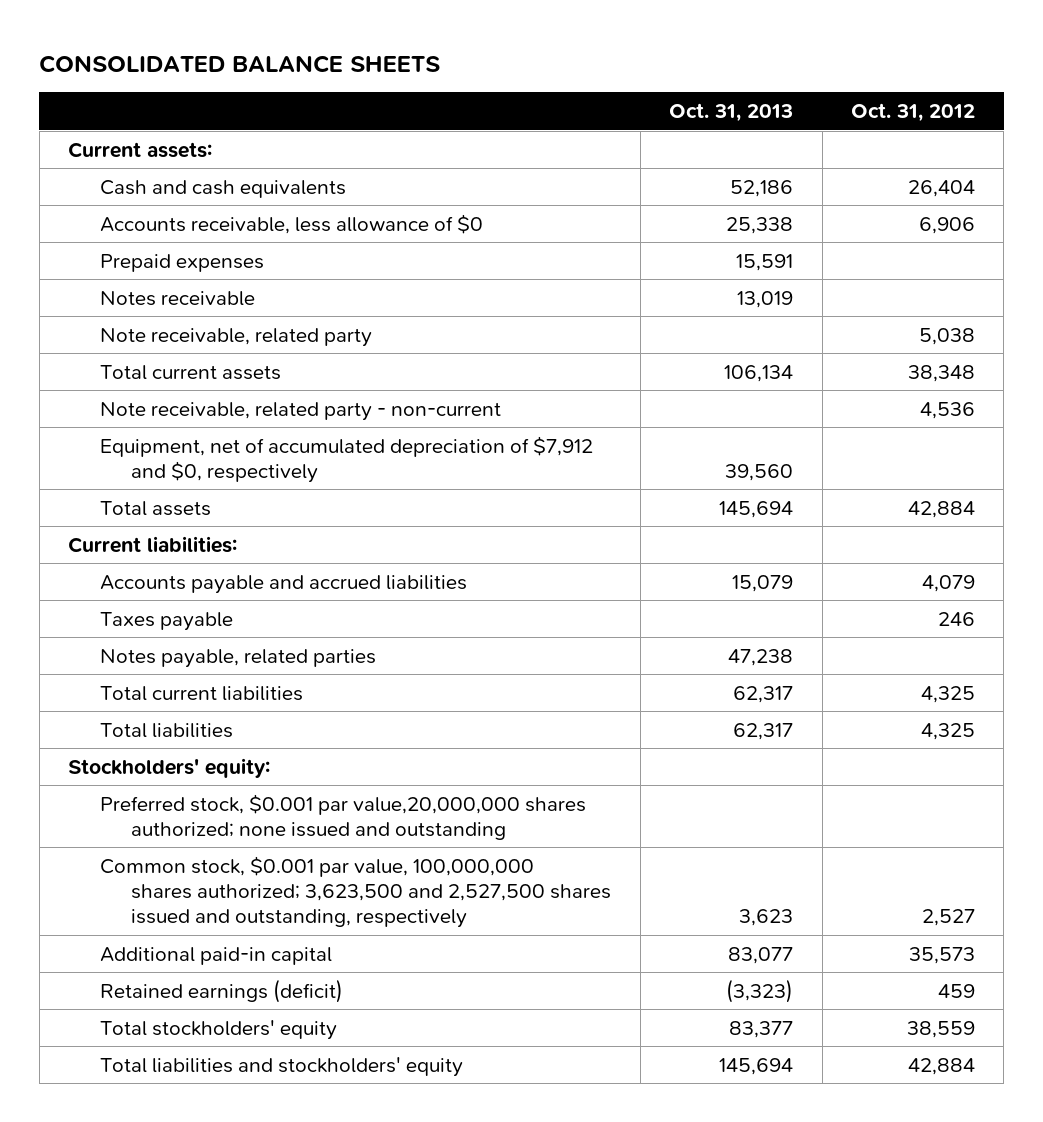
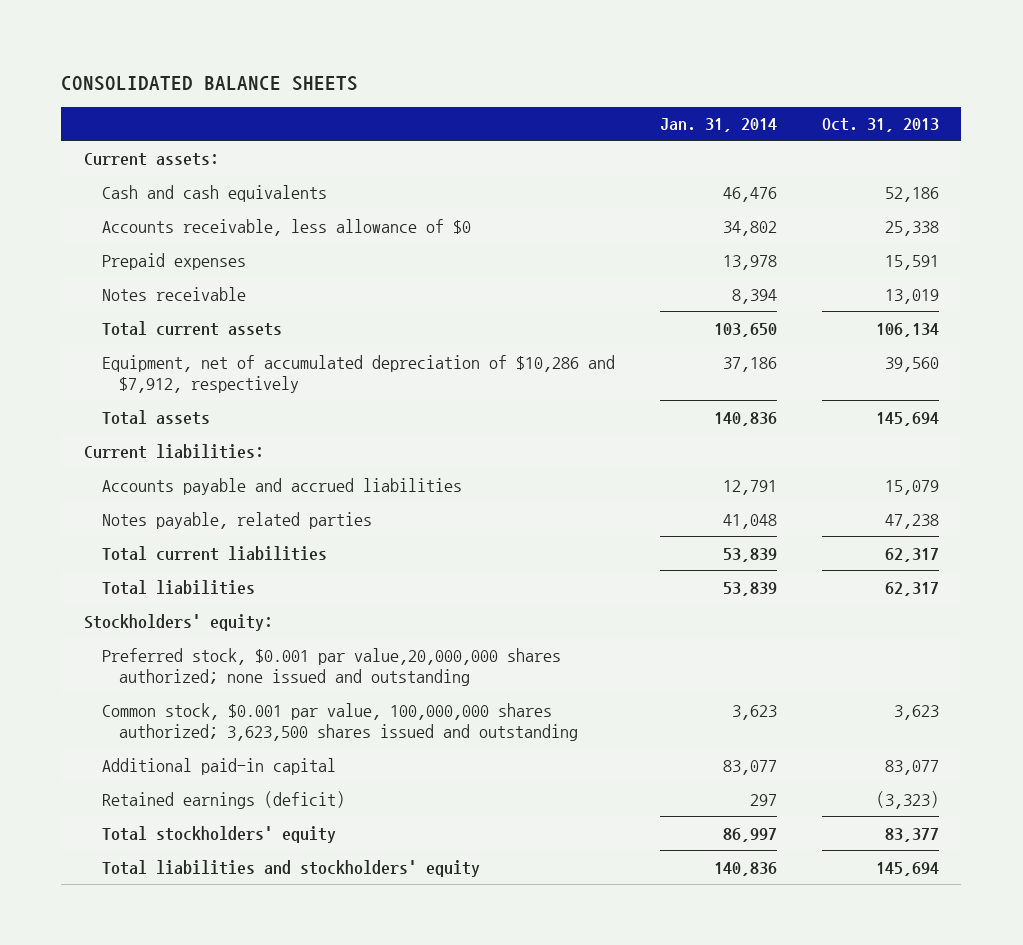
[850,103,975,123] Oct. 31, 2012 -> none
none -> [659,118,777,133] Jan. 31, 2014
[99,327,372,347] Note receivable, related party -> none
[99,401,501,421] Note receivable, related party - non-current -> none
[99,435,593,483] Equipment, net of accumulated depreciation of $7,912 and $0, respectively -> [101,354,615,394] Equipment, net of accumulated depreciation of $10,286 and $7,912, respectively
[99,611,233,631] Taxes payable -> none
[99,855,612,929] Common stock, $0.001 par value, 100,000,000 shares authorized; 3,623,500 and 2,527,500 shares issued and outstanding, respectively -> [101,702,579,742] Common stock, $0.001 par value, 100,000,000 shares authorized; 3,623,500 shares issued and outstanding

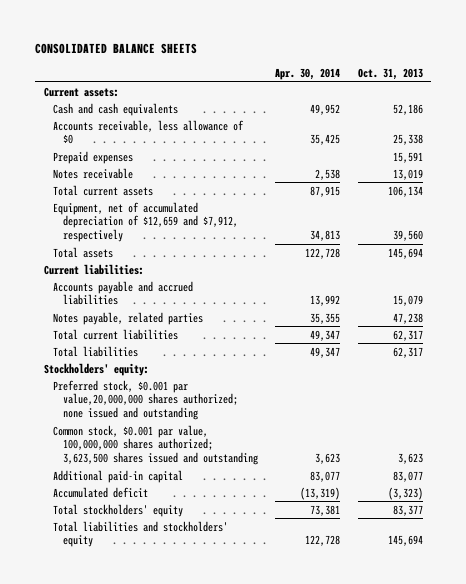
[659,118,777,133] Jan. 31, 2014 -> none
none -> [275,68,341,81] Apr. 30, 2014
[101,354,615,394] Equipment, net of accumulated depreciation of $10,286 and $7,912, respectively -> [53,201,239,242] Equipment, net of accumulated depreciation of $12,659 and $7,912, respectively
[101,790,345,809] Retained earnings (deficit) -> [53,486,149,498] Accumulated deficit

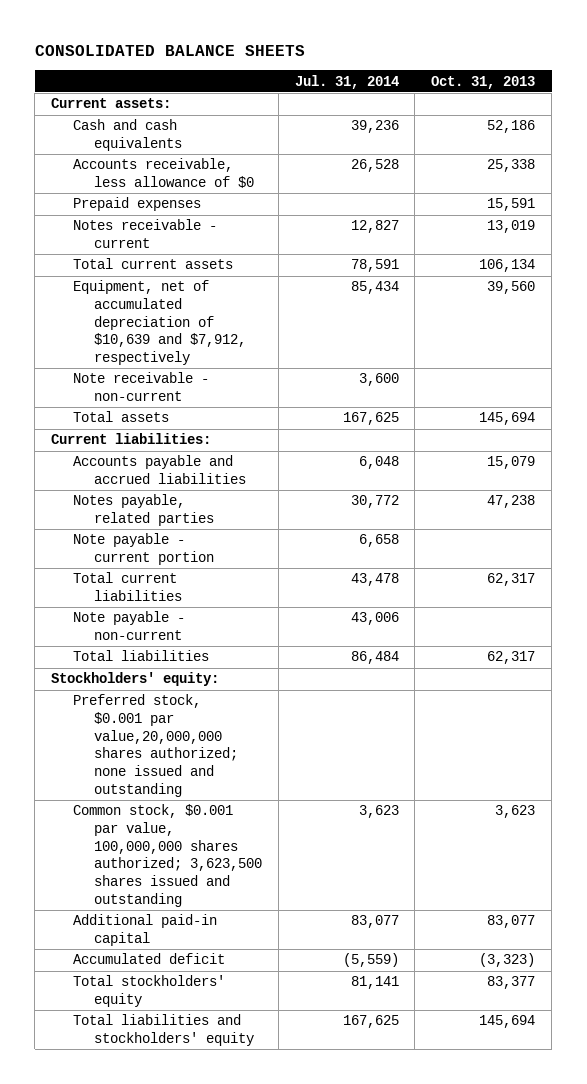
[275,68,341,81] Apr. 30, 2014 -> none
none -> [294,74,399,89] Jul. 31, 2014
[53,167,134,179] Notes receivable -> [72,219,217,249] Notes receivable - current
[53,201,239,242] Equipment, net of accumulated depreciation of $12,659 and $7,912, respectively -> [72,280,246,365] Equipment, net of accumulated depreciation of $10,639 and $7,912, respectively
none -> [72,372,209,402] Note receivable - non-current
none -> [72,533,214,566] Note payable - current portion
none -> [72,611,185,641] Note payable - non-current

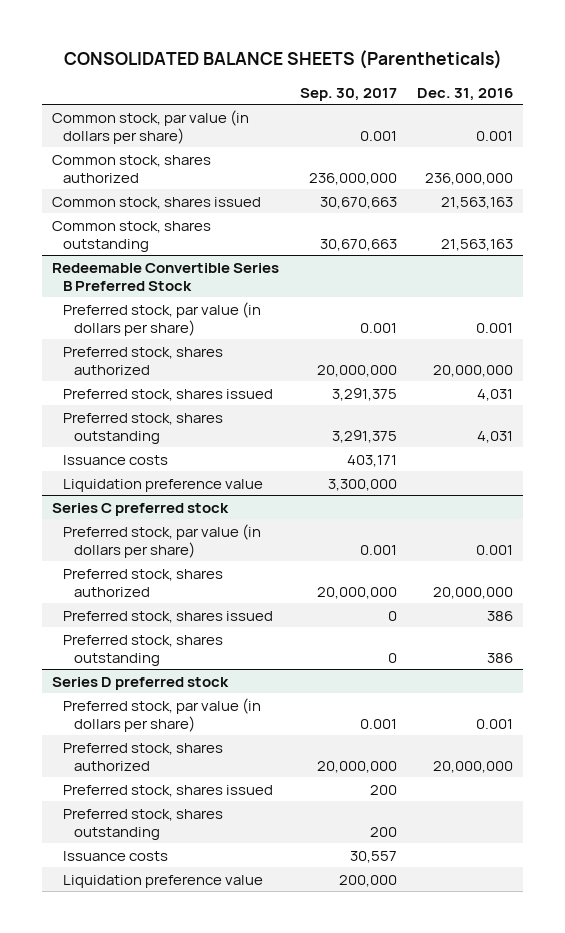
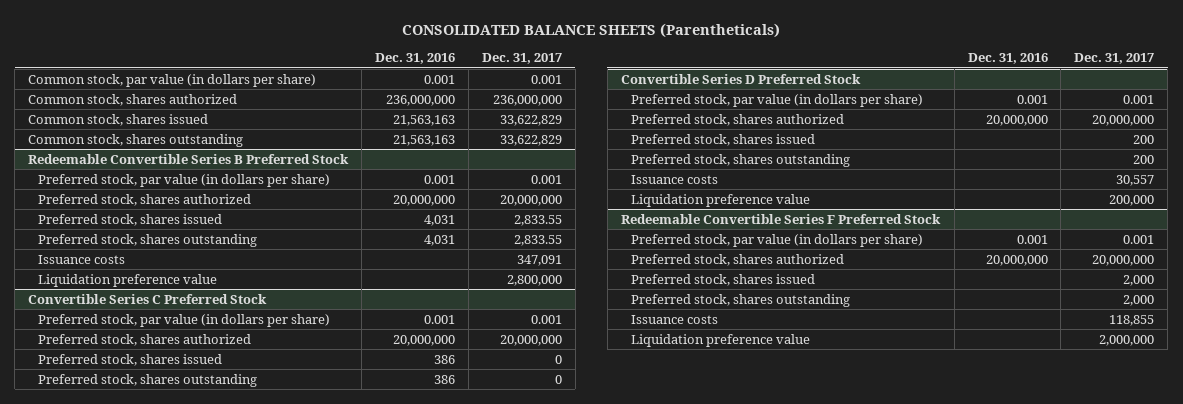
[299,87,397,101] Sep. 30, 2017 -> none
none -> [481,53,562,65] Dec. 31, 2017
[51,502,229,516] Series C preferred stock -> [28,293,268,304] Convertible Series C Preferred Stock
[51,676,229,690] Series D preferred stock -> [620,73,861,84] Convertible Series D Preferred Stock
none -> [620,213,941,224] Redeemable Convertible Series F Preferred Stock
none -> [630,233,923,247] Preferred stock, par value (in dollars per share)
none -> [630,253,844,266] Preferred stock, shares authorized
none -> [630,273,815,286] Preferred stock, shares issued
none -> [630,293,850,307] Preferred stock, shares outstanding
none -> [630,314,718,324] Issuance costs
none -> [630,333,810,347] Liquidation preference value

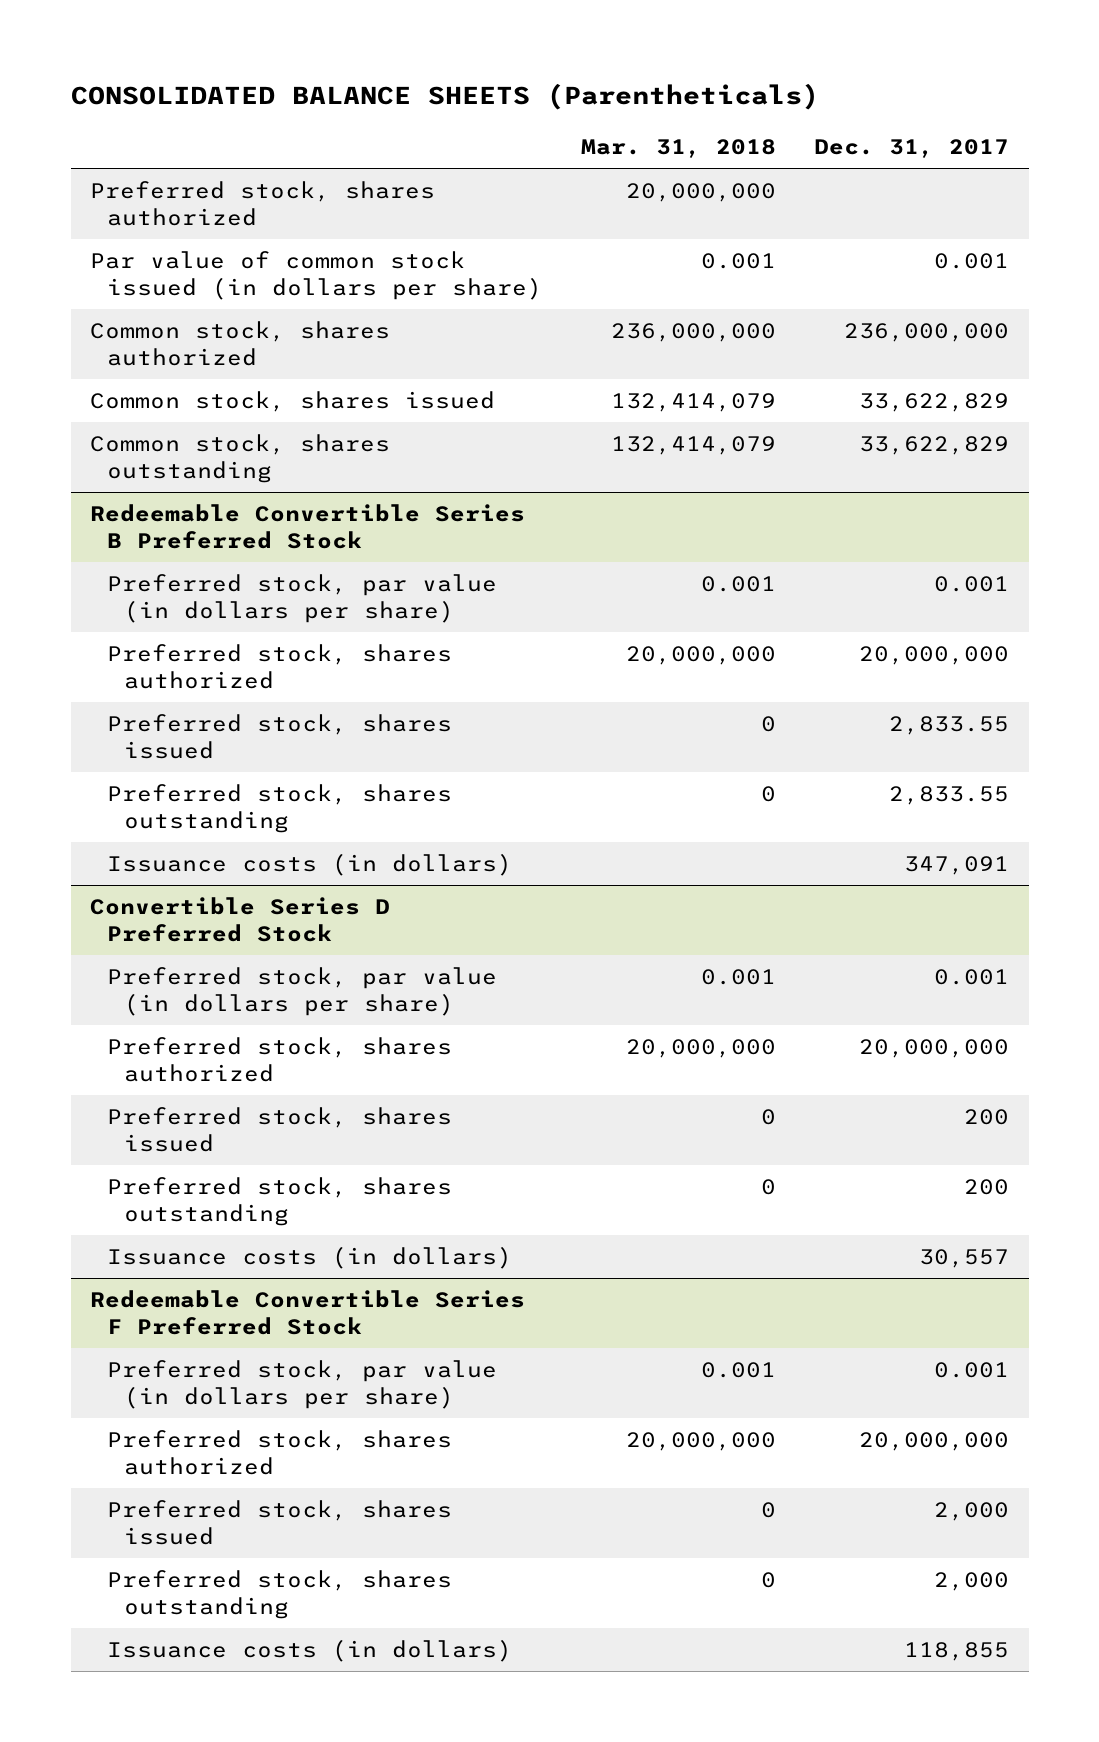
[375,53,456,65] Dec. 31, 2016 -> none
none -> [580,138,776,158] Mar. 31, 2018
none -> [89,181,435,227] Preferred stock, shares authorized
[28,73,317,87] Common stock, par value (in dollars per share) -> [89,251,543,301] Par value of common stock issued (in dollars per share)
[38,273,218,287] Liquidation preference value -> none
[28,293,268,304] Convertible Series C Preferred Stock -> none
[38,313,331,327] Preferred stock, par value (in dollars per share) -> none
[38,333,252,346] Preferred stock, shares authorized -> none
[38,353,223,366] Preferred stock, shares issued -> none
[38,373,258,387] Preferred stock, shares outstanding -> none
[38,254,126,264] Issuance costs -> [107,853,513,877] Issuance costs (in dollars)
[630,193,810,207] Liquidation preference value -> none
[630,174,718,184] Issuance costs -> [107,1246,513,1270] Issuance costs (in dollars)
[630,333,810,347] Liquidation preference value -> none
[630,314,718,324] Issuance costs -> [107,1639,513,1663] Issuance costs (in dollars)

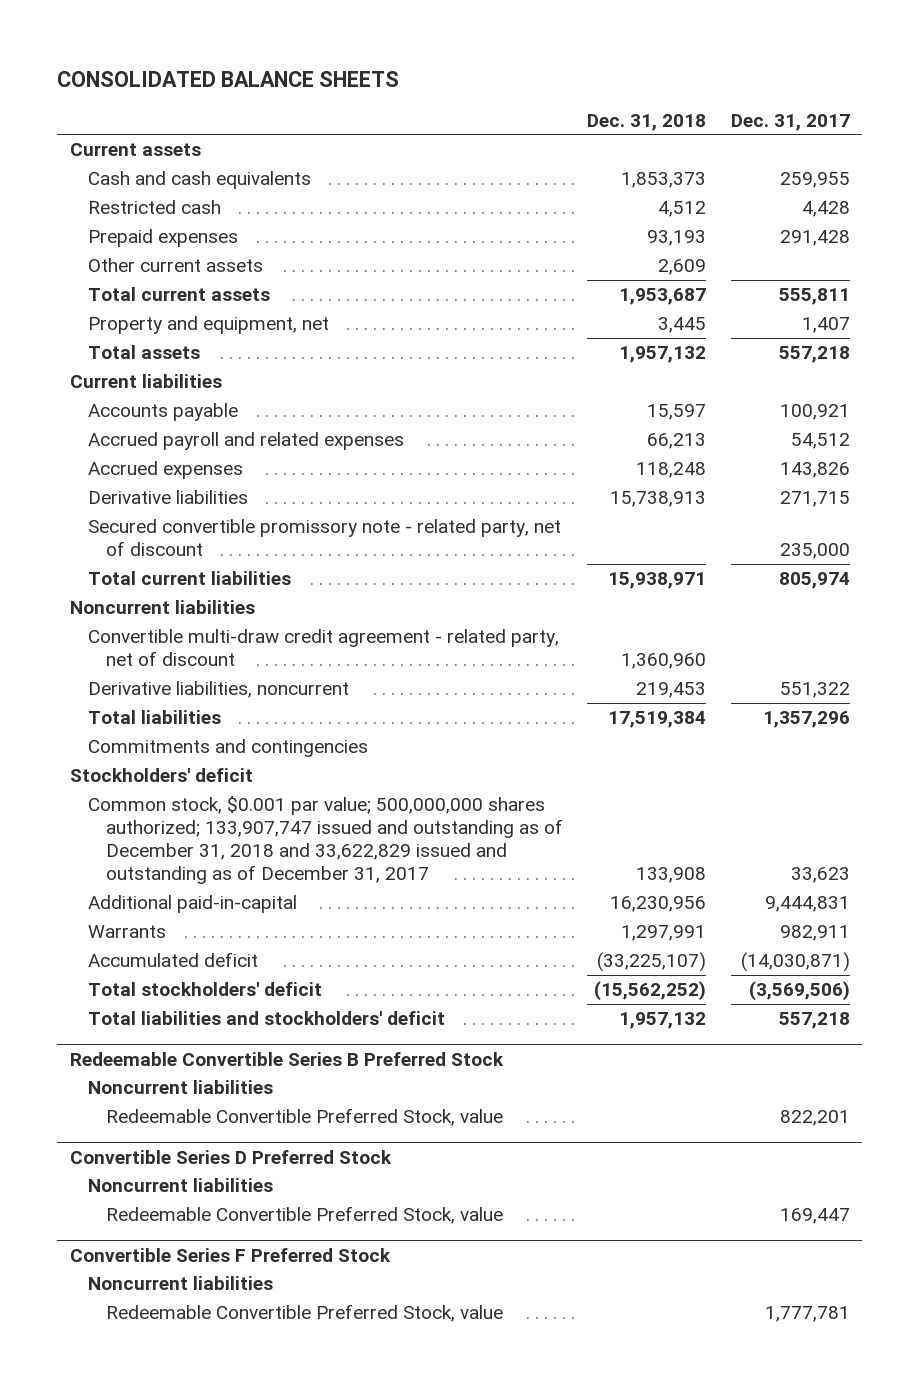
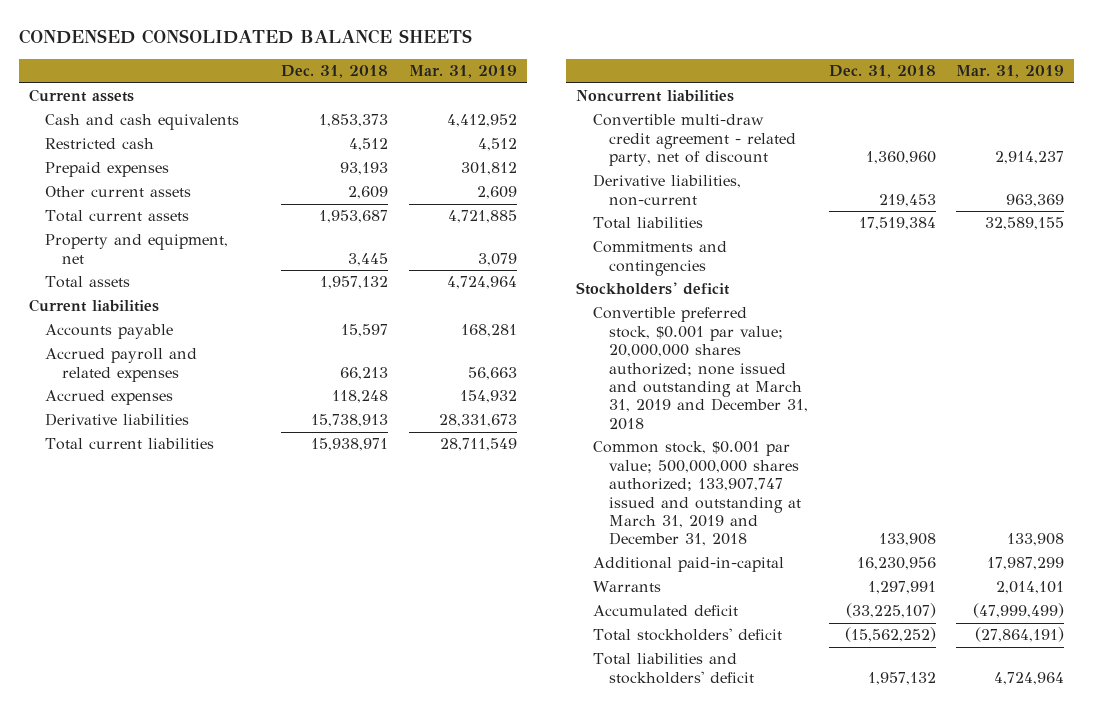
[57,70,400,87] CONSOLIDATED BALANCE SHEETS -> [18,29,472,45] CONDENSED CONSOLIDATED BALANCE SHEETS
[730,113,850,131] Dec. 31, 2017 -> none
none -> [408,65,517,79] Mar. 31, 2019
[87,519,561,556] Secured convertible promissory note - related party, net of discount -> none
[87,681,349,699] Derivative liabilities, noncurrent -> [592,174,741,206] Derivative liabilities, non-current
none -> [592,307,809,430] Convertible preferred stock, $0.001 par value; 20,000,000 shares authorized; none issued and outstanding at March 31, 2019 and December 31, 2018
[87,796,563,884] Common stock, $0.001 par value; 500,000,000 shares authorized; 133,907,747 issued and outstanding as of December 31, 2018 and 33,622,829 issued and outstanding as of December 31, 2017 -> [592,441,802,547] Common stock, $0.001 par value; 500,000,000 shares authorized; 133,907,747 issued and outstanding at March 31, 2019 and December 31, 2018
[69,1051,504,1066] Redeemable Convertible Series B Preferred Stock -> none
[87,1080,273,1095] Noncurrent liabilities -> none
[105,1108,503,1127] Redeemable Convertible Preferred Stock, value -> none
[69,1149,392,1164] Convertible Series D Preferred Stock -> none
[87,1178,273,1193] Noncurrent liabilities -> none
[105,1206,503,1225] Redeemable Convertible Preferred Stock, value -> none
[69,1247,391,1262] Convertible Series F Preferred Stock -> none
[87,1276,273,1291] Noncurrent liabilities -> none
[105,1304,503,1323] Redeemable Convertible Preferred Stock, value -> none

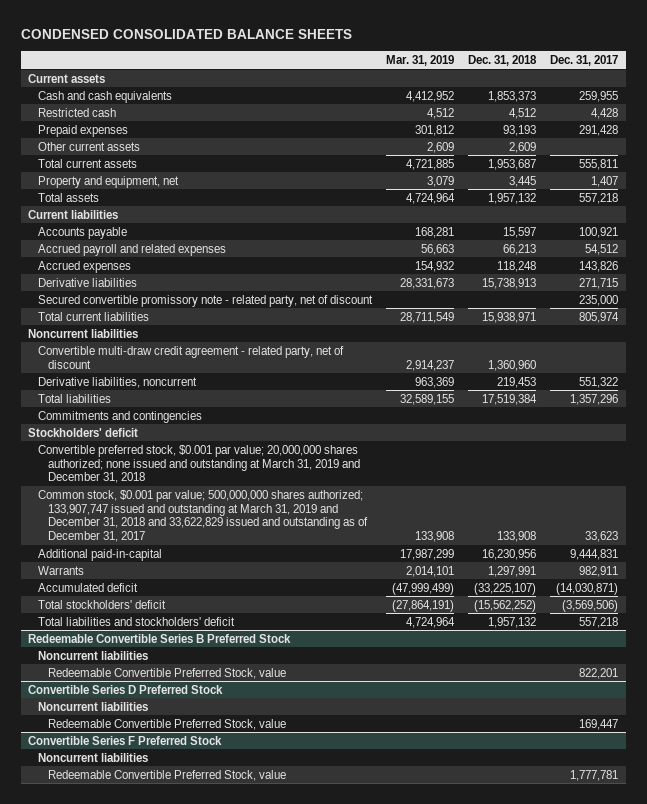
none -> [550,54,619,66] Dec. 31, 2017
none -> [38,294,374,307] Secured convertible promissory note - related party, net of discount
[592,174,741,206] Derivative liabilities, non-current -> [38,376,198,388] Derivative liabilities, noncurrent
[592,441,802,547] Common stock, $0.001 par value; 500,000,000 shares authorized; 133,907,747 issued and outstanding at March 31, 2019 and December 31, 2018 -> [38,489,368,543] Common stock, $0.001 par value; 500,000,000 shares authorized; 133,907,747 issued and outstanding at March 31, 2019 and December 31, 2018 and 33,622,829 issued and outstanding as of December 31, 2017
none -> [28,633,292,643] Redeemable Convertible Series B Preferred Stock
none -> [38,650,149,660] Noncurrent liabilities
none -> [47,667,286,679] Redeemable Convertible Preferred Stock, value
none -> [28,684,224,694] Convertible Series D Preferred Stock
none -> [38,701,149,711] Noncurrent liabilities
none -> [47,718,286,730] Redeemable Convertible Preferred Stock, value
none -> [28,735,223,745] Convertible Series F Preferred Stock
none -> [38,752,149,762] Noncurrent liabilities
none -> [47,769,286,781] Redeemable Convertible Preferred Stock, value

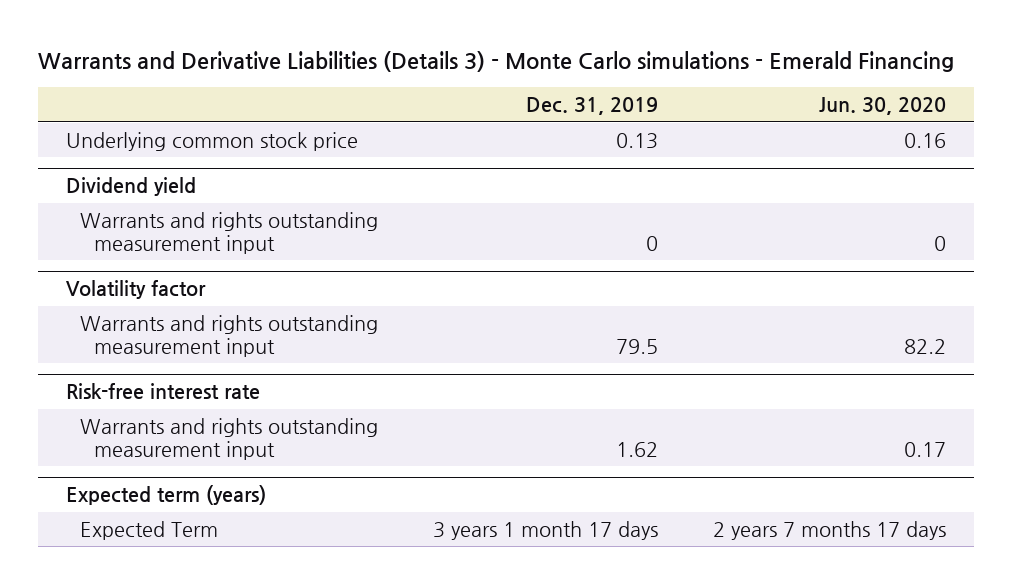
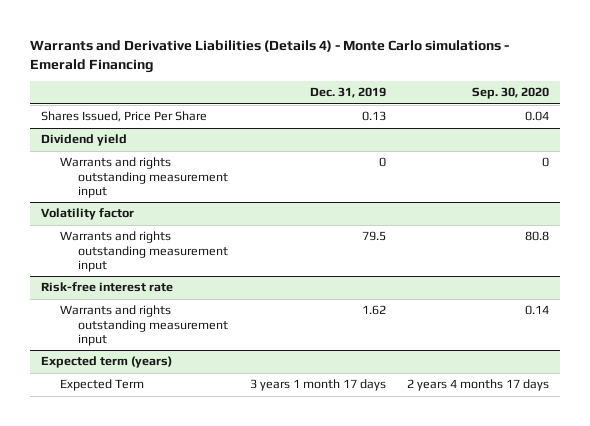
[38,51,955,73] Warrants and Derivative Liabilities (Details 3) - Monte Carlo simulations - Emerald Financing -> [30,39,510,73] Warrants and Derivative Liabilities (Details 4) - Monte Carlo simulations - Emerald Financing
[819,97,947,116] Jun. 30, 2020 -> none
none -> [472,87,550,100] Sep. 30, 2020
[65,131,358,151] Underlying common stock price -> [41,111,208,123] Shares Issued, Price Per Share

